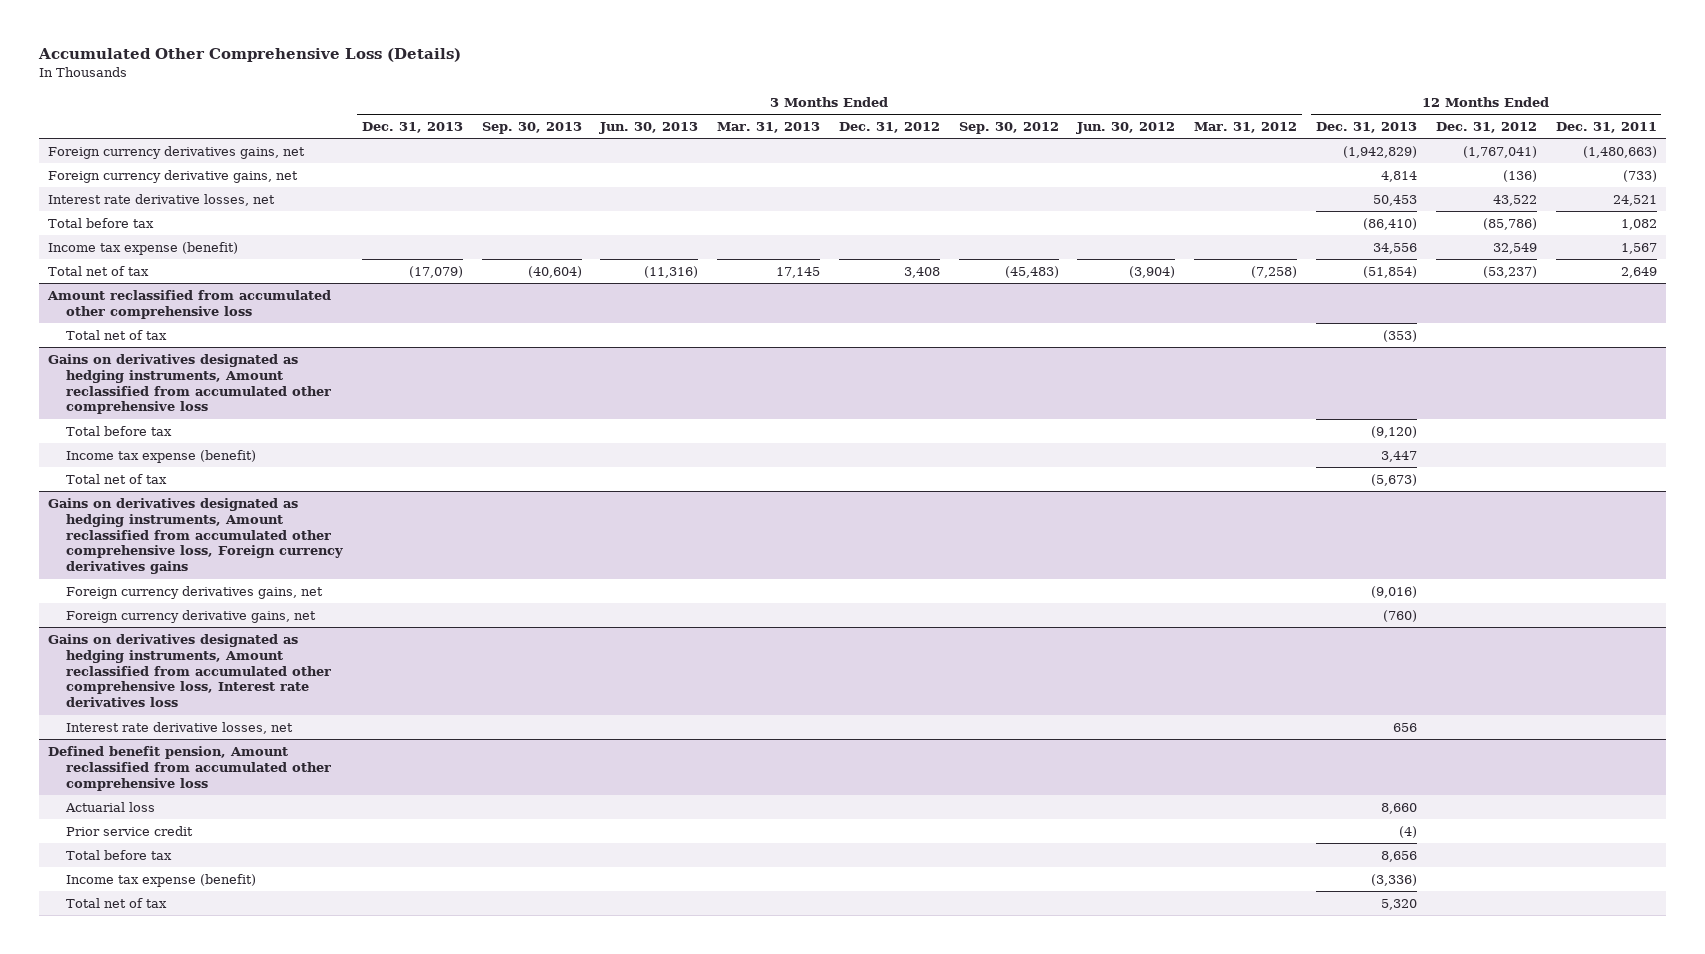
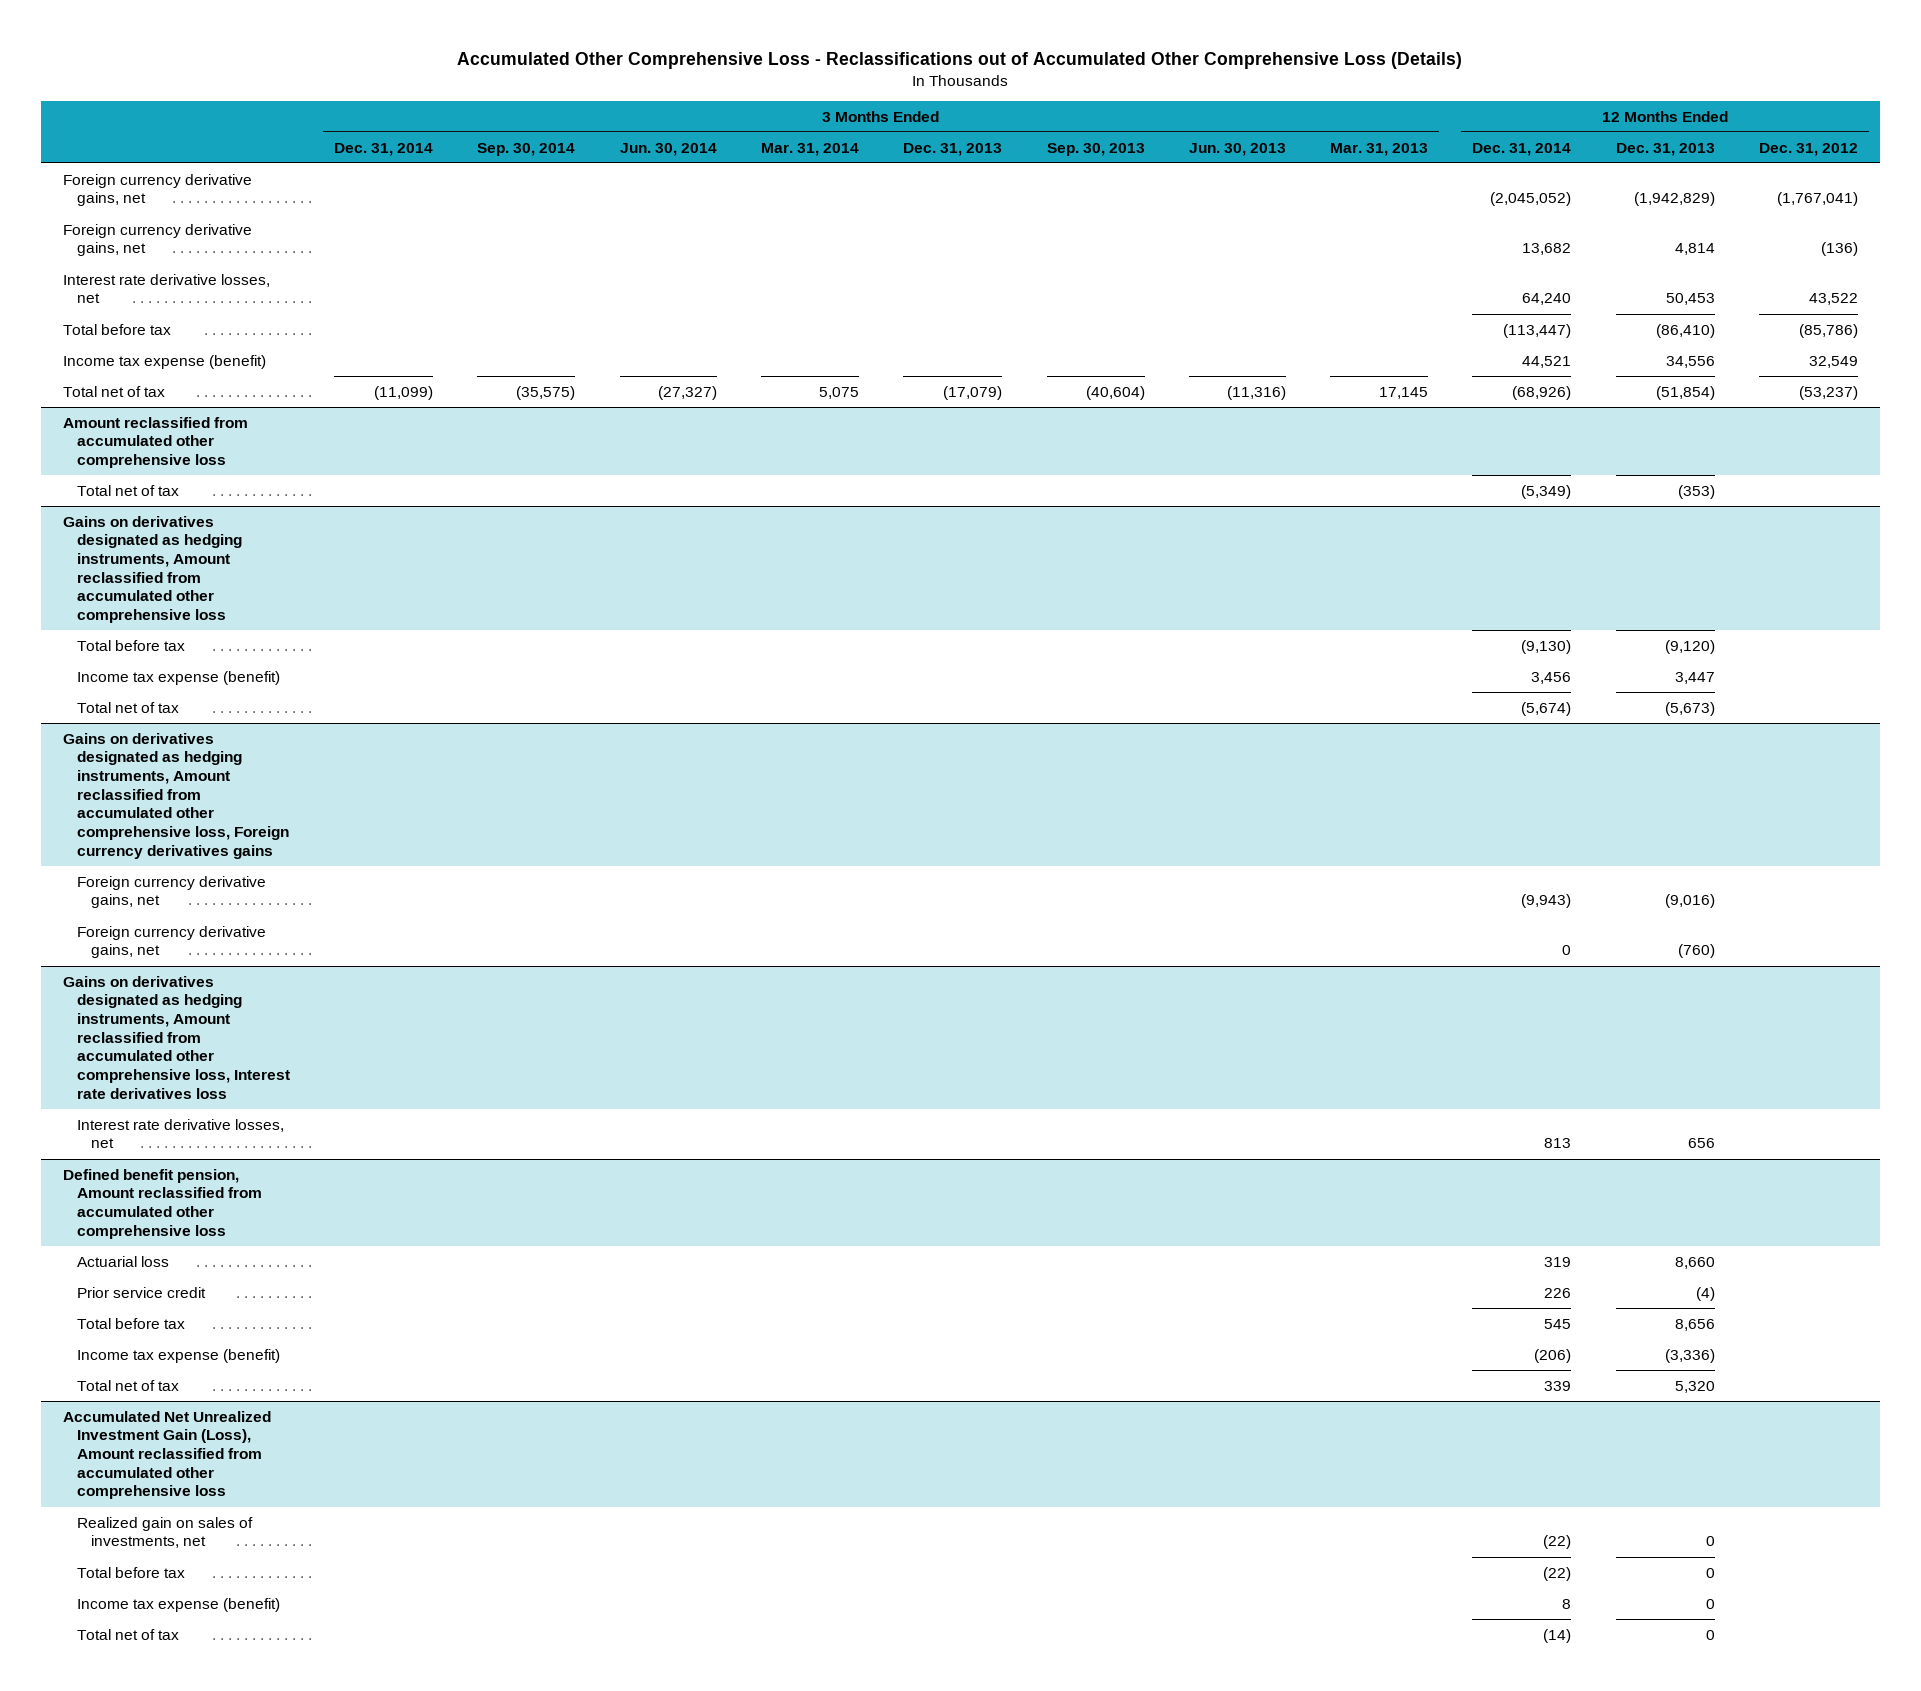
[37,48,461,63] Accumulated Other Comprehensive Loss (Details) -> [457,51,1463,69] Accumulated Other Comprehensive Loss - Reclassifications out of Accumulated Other Comprehensive Loss (Details)
[838,122,940,134] Dec. 31, 2012 -> none
[958,122,1059,135] Sep. 30, 2012 -> none
[1076,122,1176,135] Jun. 30, 2012 -> none
[1194,122,1298,134] Mar. 31, 2012 -> none
[1555,122,1657,134] Dec. 31, 2011 -> none
none -> [334,142,434,156] Dec. 31, 2014
none -> [477,142,576,156] Sep. 30, 2014
none -> [619,142,717,156] Jun. 30, 2014
none -> [760,142,859,156] Mar. 31, 2014
none -> [1472,142,1572,156] Dec. 31, 2014
[48,145,306,159] Foreign currency derivatives gains, net -> [63,173,253,207] Foreign currency derivative gains, net
[65,585,323,599] Foreign currency derivatives gains, net -> [76,875,266,909] Foreign currency derivative gains, net
none -> [63,1410,272,1500] Accumulated Net Unrealized Investment Gain (Loss), Amount reclassified from accumulated other comprehensive loss
none -> [76,1516,253,1549] Realized gain on sales of investments, net
none -> [76,1566,185,1578] Total before tax
none -> [76,1597,280,1612] Income tax expense (benefit)
none -> [76,1628,179,1640] Total net of tax

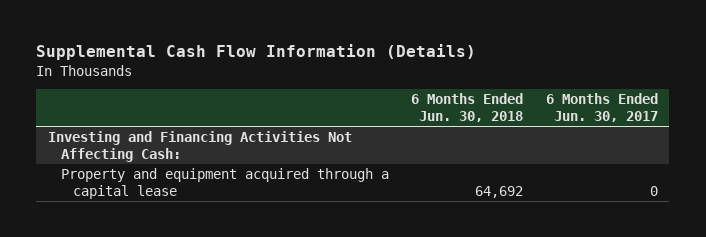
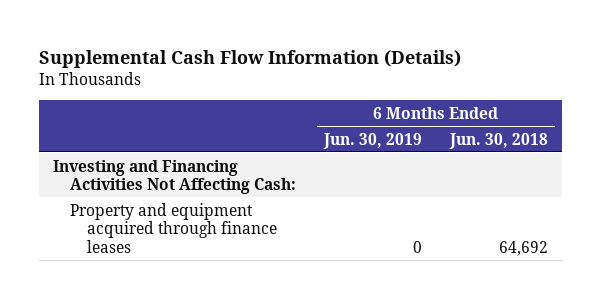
[545,93,658,123] 6 Months Ended Jun. 30, 2017 -> none
none -> [323,132,423,149] Jun. 30, 2019
[60,168,389,199] Property and equipment acquired through a capital lease -> [70,202,277,253] Property and equipment acquired through finance leases

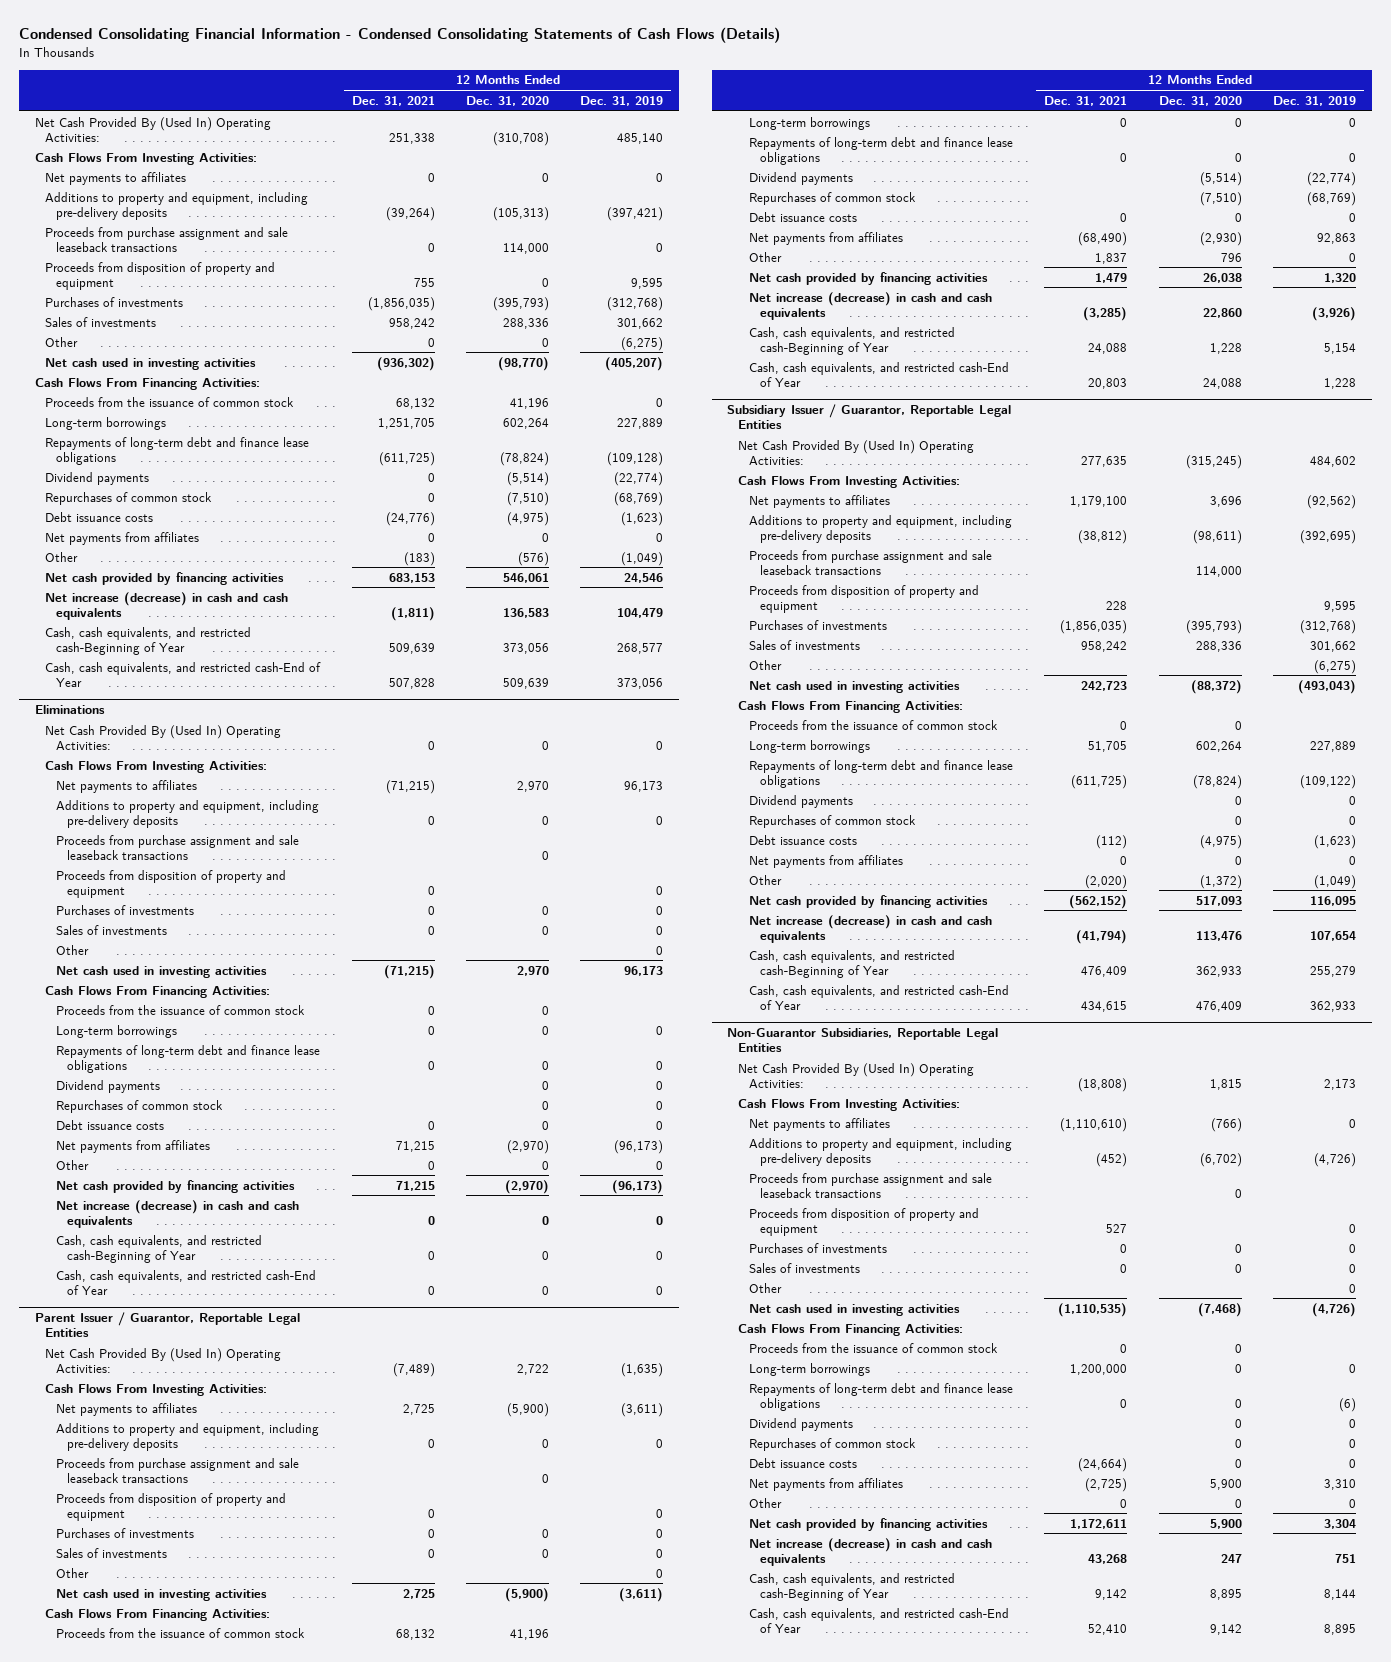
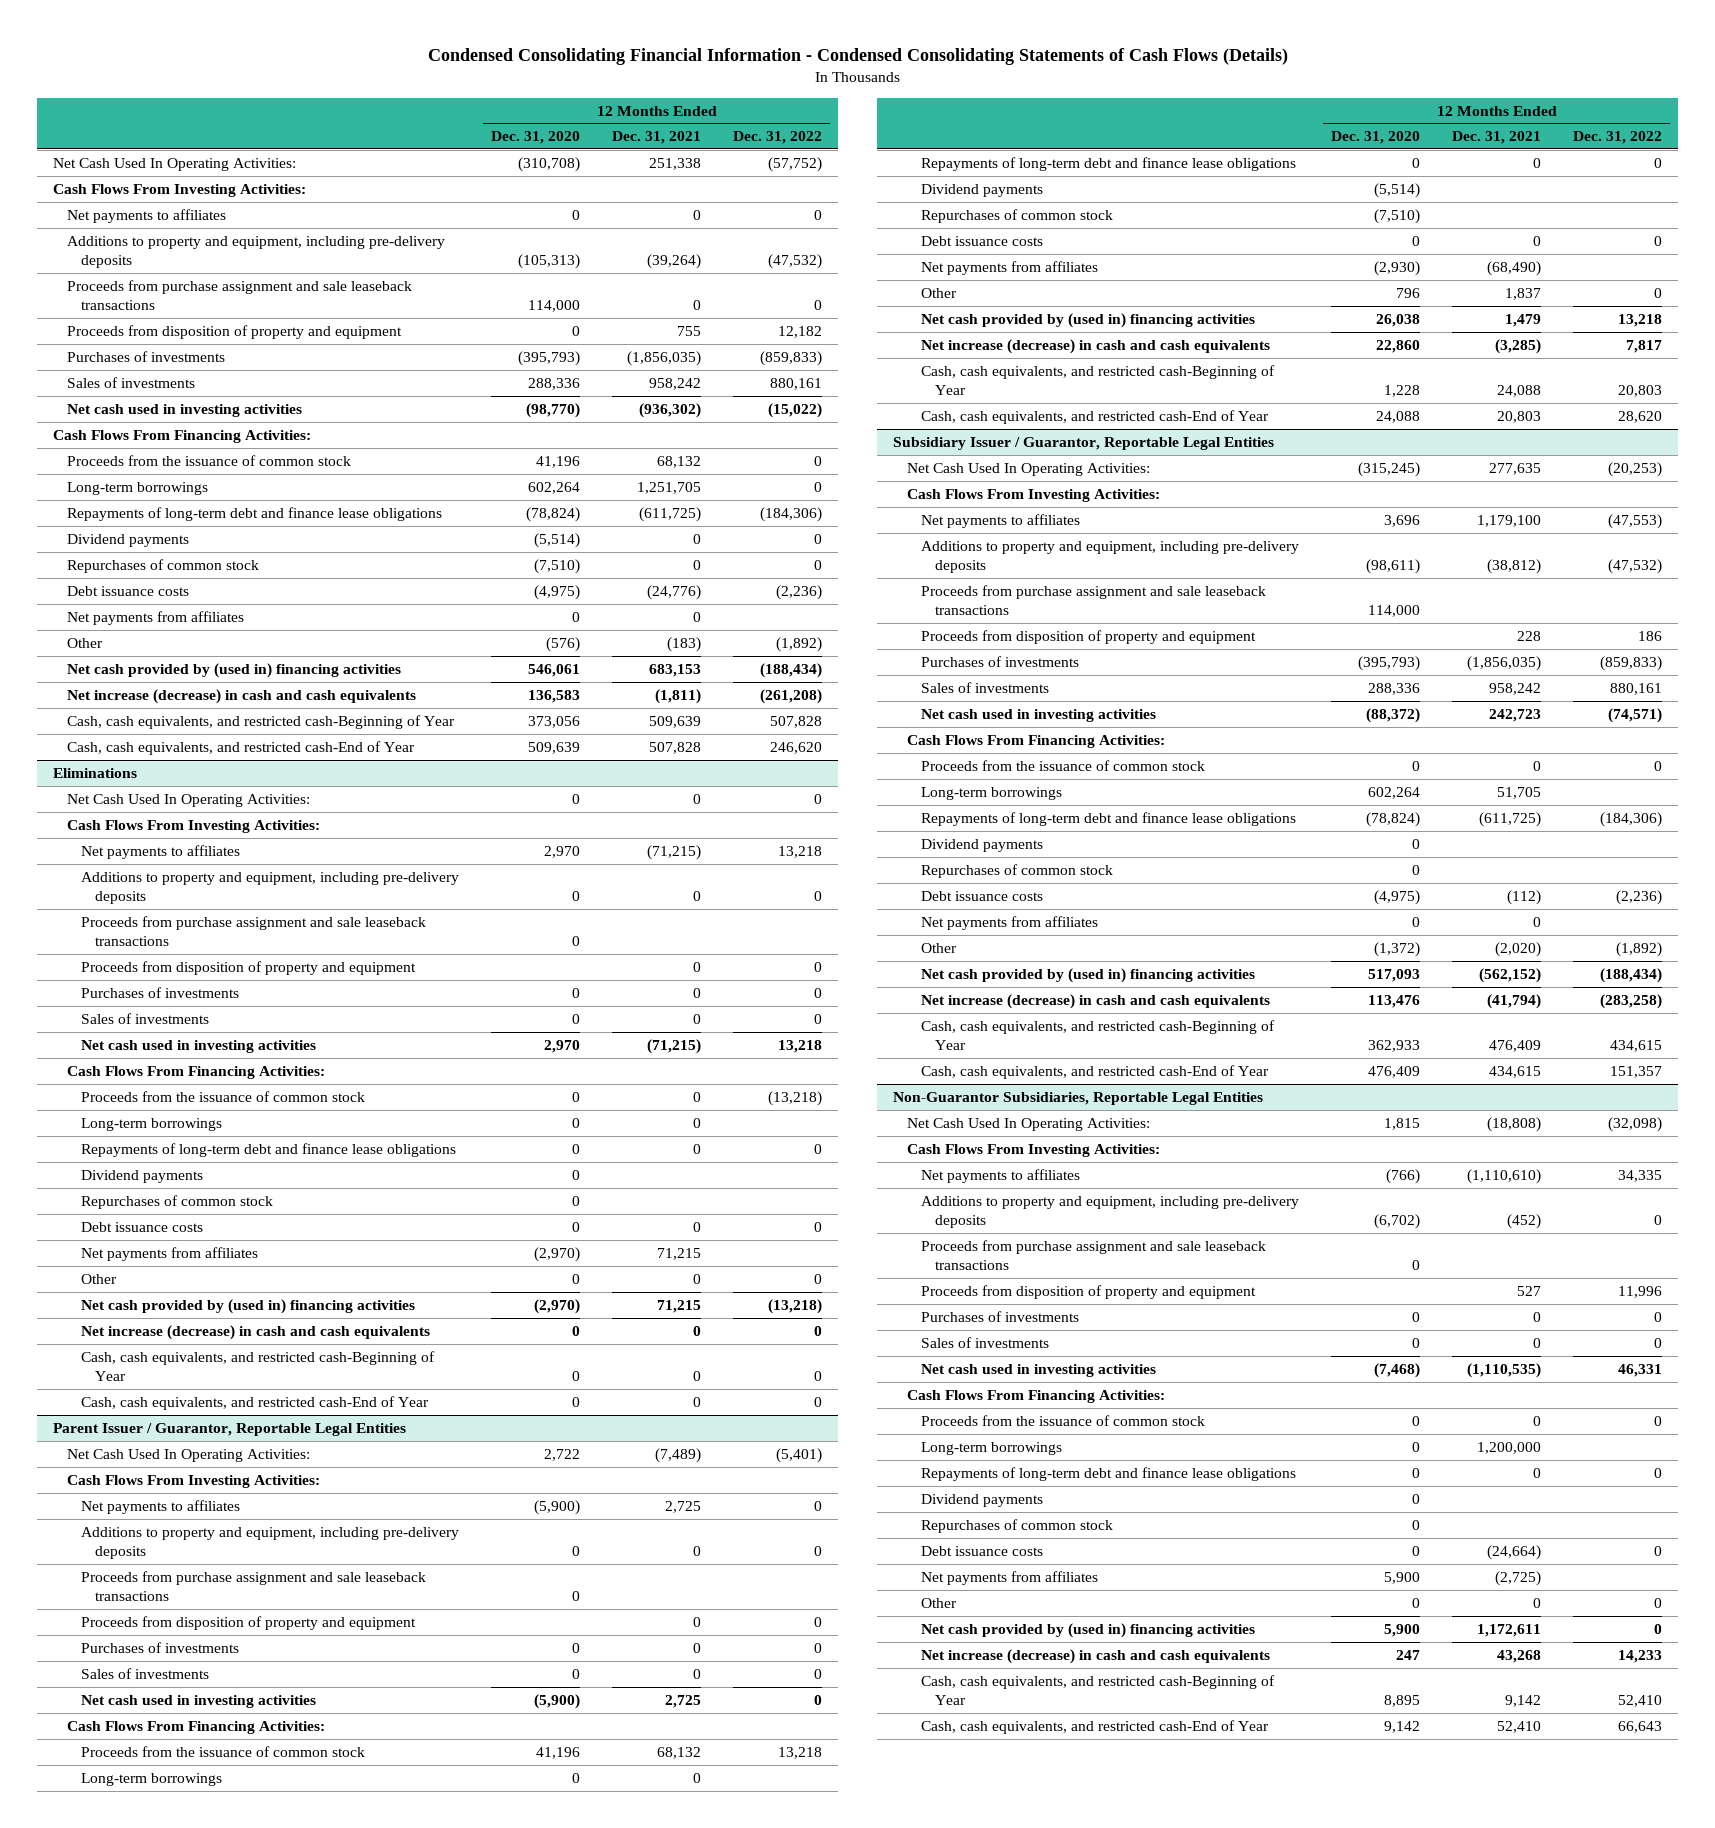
[580,95,664,106] Dec. 31, 2019 -> none
none -> [733,131,823,145] Dec. 31, 2022
[34,116,271,142] Net Cash Provided By (Used In) Operating Activities: -> [53,157,297,171] Net Cash Used In Operating Activities:
[45,336,79,347] Other -> none
[45,571,285,585] Net cash provided by financing activities -> [66,662,401,678] Net cash provided by (used in) financing activities
[45,724,282,750] Net Cash Provided By (Used In) Operating Activities: -> [66,793,310,807] Net Cash Used In Operating Activities:
[56,944,90,955] Other -> none
[56,1179,296,1193] Net cash provided by financing activities -> [80,1298,415,1314] Net cash provided by (used in) financing activities
[45,1347,282,1373] Net Cash Provided By (Used In) Operating Activities: -> [66,1448,310,1462] Net Cash Used In Operating Activities:
[56,1567,90,1578] Other -> none
[748,271,988,285] Net cash provided by financing activities -> [921,312,1256,328] Net cash provided by (used in) financing activities
[737,439,974,465] Net Cash Provided By (Used In) Operating Activities: -> [907,462,1151,476] Net Cash Used In Operating Activities:
[748,659,782,670] Other -> none
[748,894,988,908] Net cash provided by financing activities -> [921,967,1256,983] Net cash provided by (used in) financing activities
[737,1062,974,1088] Net Cash Provided By (Used In) Operating Activities: -> [907,1117,1151,1131] Net Cash Used In Operating Activities:
[748,1282,782,1293] Other -> none
[748,1517,988,1531] Net cash provided by financing activities -> [921,1622,1256,1638] Net cash provided by (used in) financing activities

